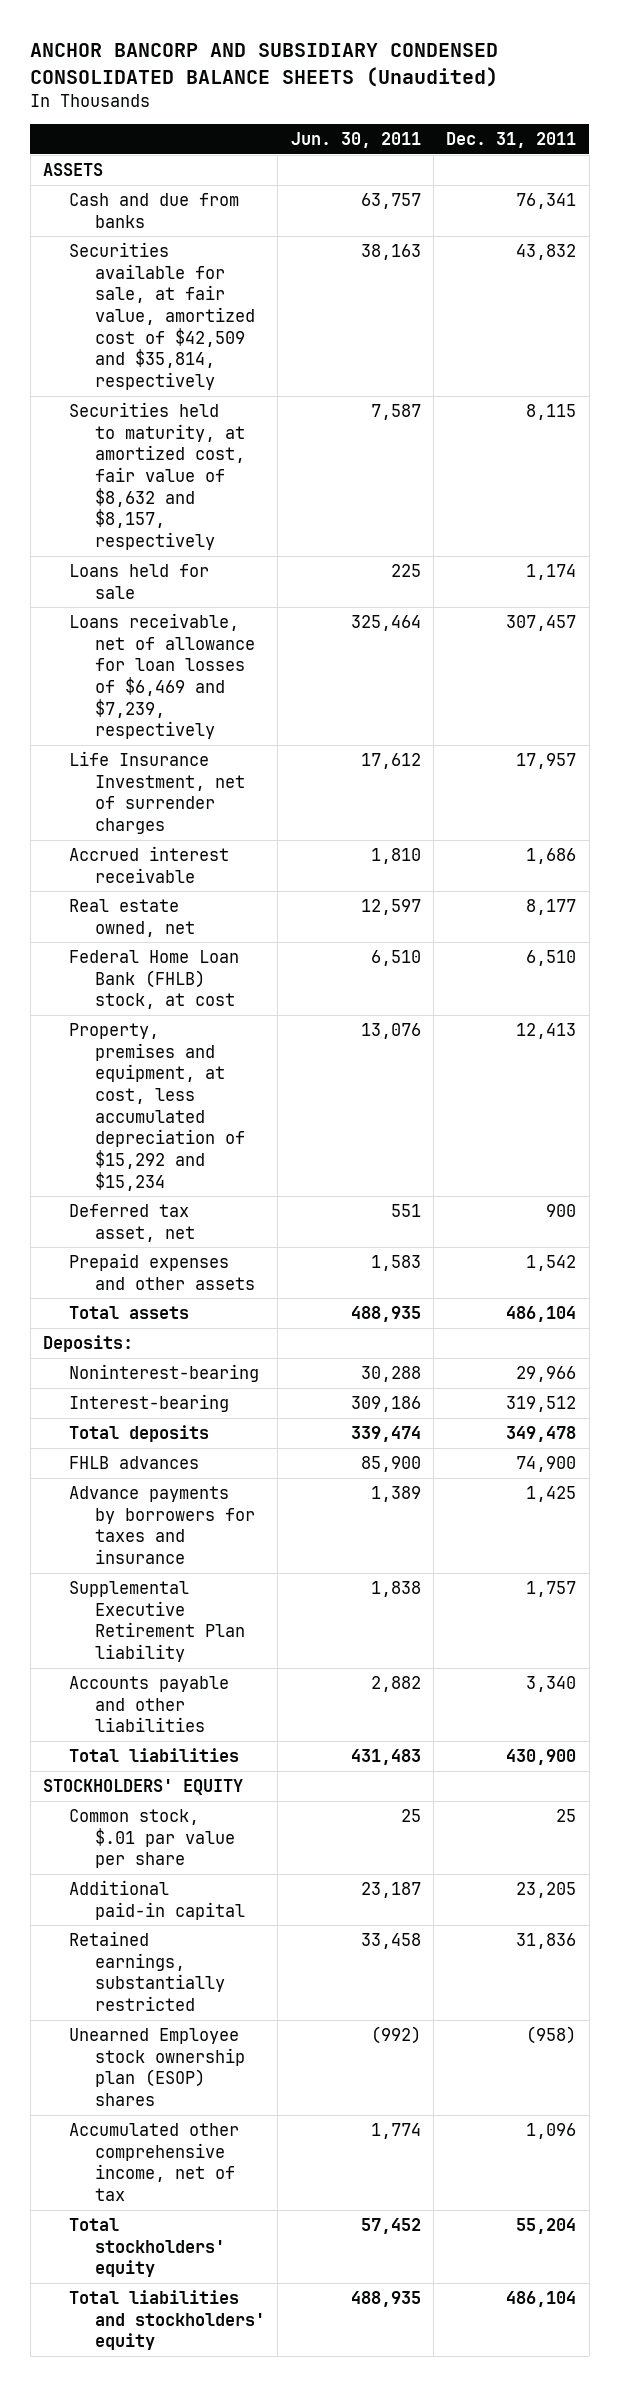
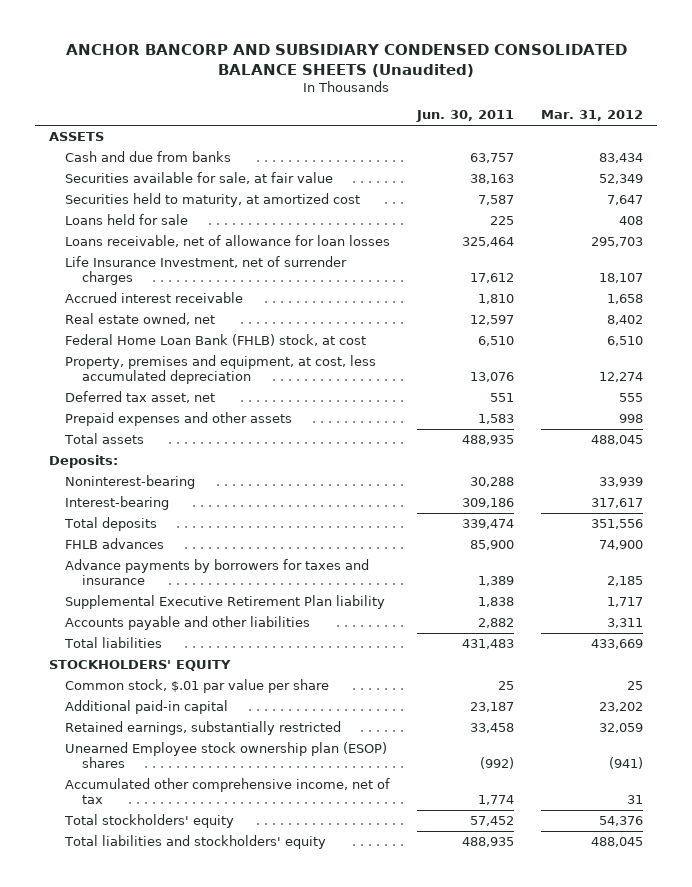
[446,132,577,149] Dec. 31, 2011 -> none
none -> [541,110,644,122] Mar. 31, 2012
[69,242,256,391] Securities available for sale, at fair value, amortized cost of $42,509 and $35,814, respectively -> [65,172,334,185] Securities available for sale, at fair value
[69,402,246,551] Securities held to maturity, at amortized cost, fair value of $8,632 and $8,157, respectively -> [65,193,361,208] Securities held to maturity, at amortized cost
[69,613,256,740] Loans receivable, net of allowance for loan losses of $6,469 and $7,239, respectively -> [65,235,391,248] Loans receivable, net of allowance for loan losses
[69,1023,246,1191] Property, premises and equipment, at cost, less accumulated depreciation of $15,292 and $15,234 -> [65,355,377,384] Property, premises and equipment, at cost, less accumulated depreciation

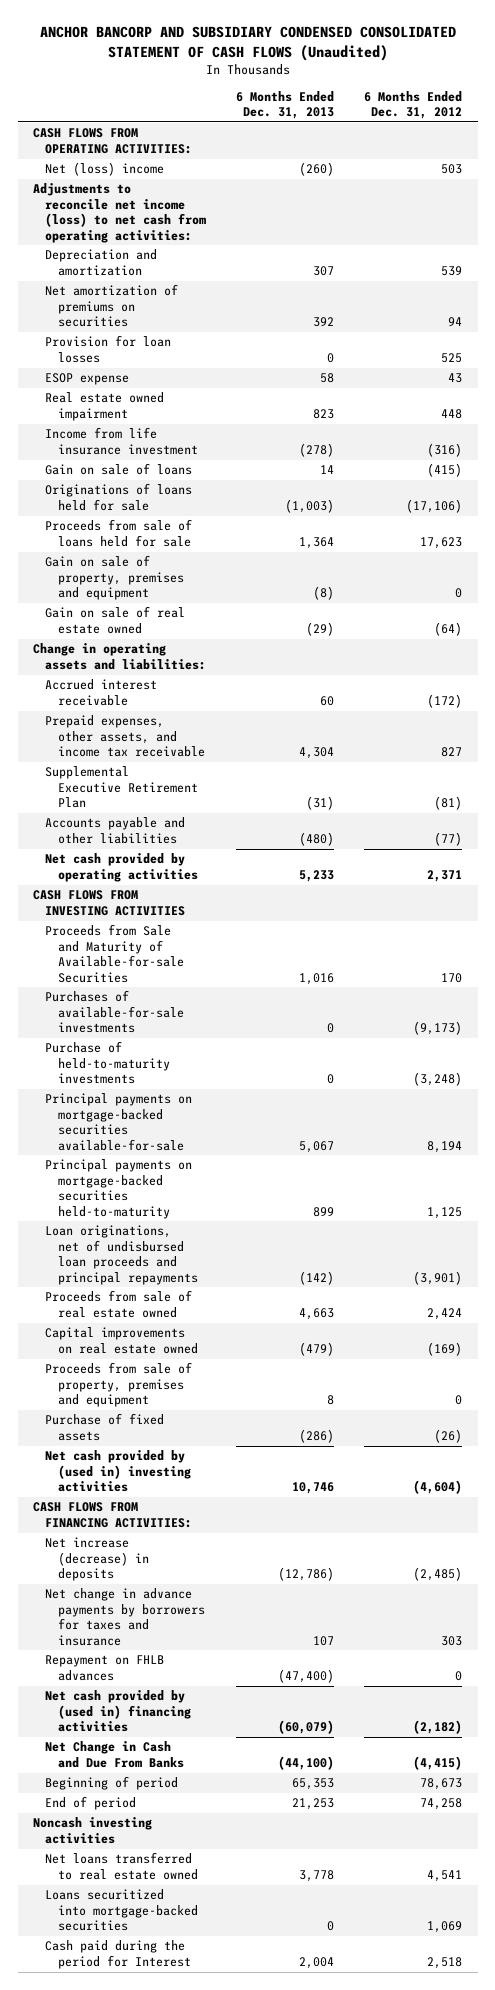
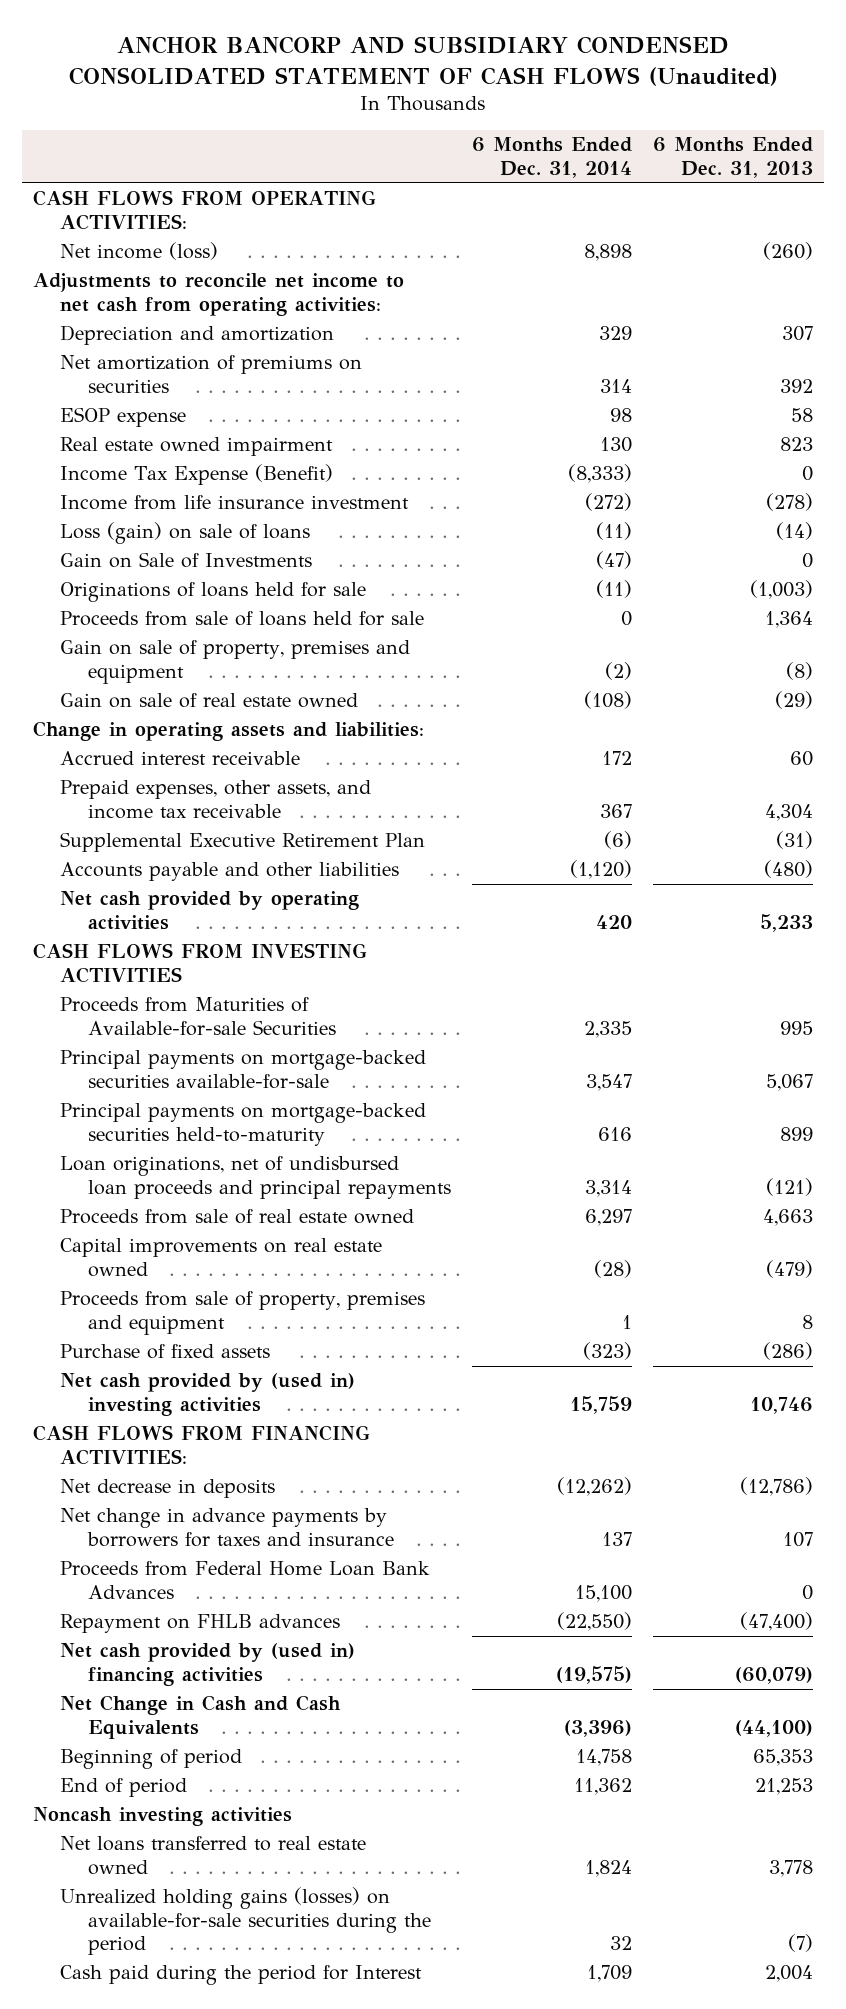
[364,90,463,120] 6 Months Ended Dec. 31, 2012 -> none
none -> [471,137,632,179] 6 Months Ended Dec. 31, 2014
[45,162,165,177] Net (loss) income -> [60,242,219,261] Net income (loss)
[32,183,207,243] Adjustments to reconcile net income (loss) to net cash from operating activities: -> [32,273,404,316] Adjustments to reconcile net income to net cash from operating activities:
[45,335,172,363] Provision for loan losses -> none
none -> [60,464,334,486] Income Tax Expense (Benefit)
[45,463,193,476] Gain on sale of loans -> [60,522,311,545] Loss (gain) on sale of loans
[320,465,335,475] 14 -> [775,522,813,541] (14)
none -> [60,552,313,569] Gain on Sale of Investments
[45,990,184,1034] Purchases of available-for-sale investments -> none
[45,1041,170,1085] Purchase of held-to-maturity investments -> none
[45,924,184,983] Proceeds from Sale and Maturity of Available-for-sale Securities -> [60,997,336,1036] Proceeds from Maturities of Available-for-sale Securities
[299,972,335,985] 1,016 -> [779,1020,813,1035] 995
[299,1270,335,1285] (142) -> [765,1177,813,1196] (121)
[45,1537,149,1582] Net increase (decrease) in deposits -> [60,1479,276,1499] Net decrease in deposits
none -> [60,1561,431,1599] Proceeds from Federal Home Loan Bank Advances
[45,1741,184,1768] Net Change in Cash and Due From Banks -> [60,1695,342,1739] Net Change in Cash and Cash Equivalents
[45,1889,198,1932] Loans securitized into mortgage-backed securities -> none
none -> [60,1887,431,1956] Unrealized holding gains (losses) on available-for-sale securities during the period

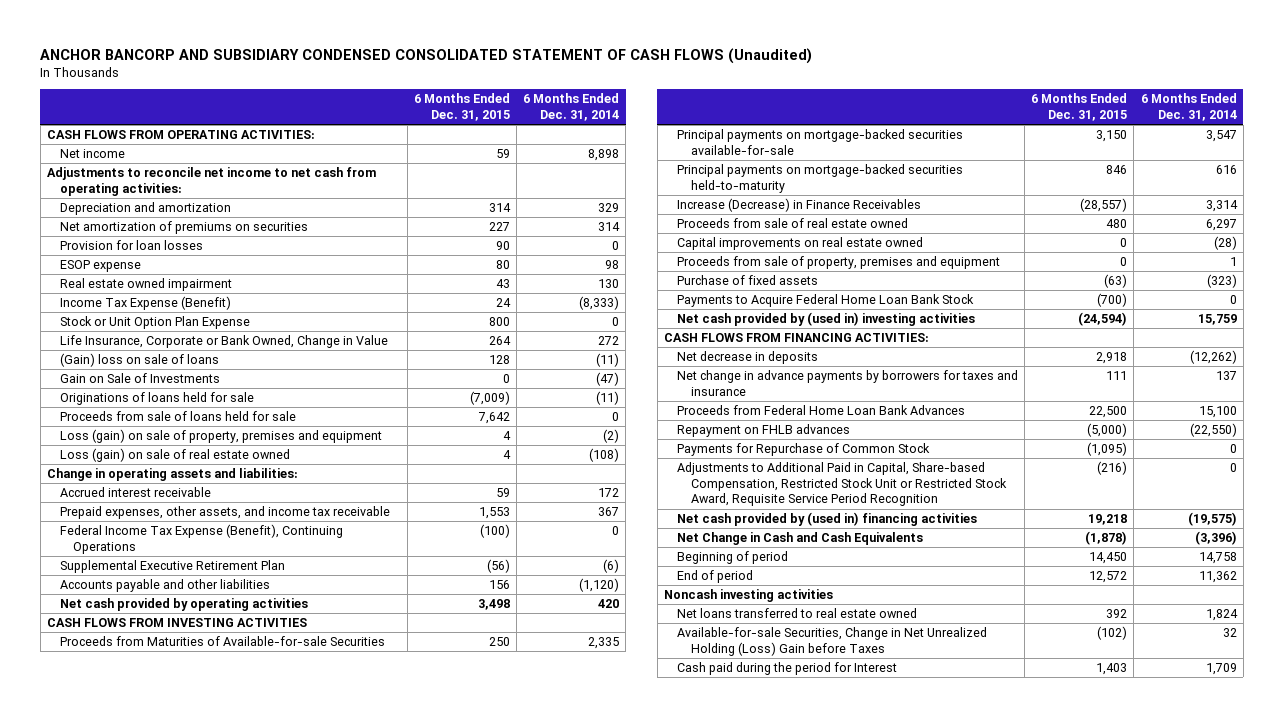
[652,137,813,179] 6 Months Ended Dec. 31, 2013 -> none
none -> [414,93,511,122] 6 Months Ended Dec. 31, 2015
[60,242,219,261] Net income (loss) -> [60,149,126,159] Net income
none -> [60,240,204,251] Provision for loan losses
[60,495,410,511] Income from life insurance investment -> none
none -> [60,316,251,330] Stock or Unit Option Plan Expense
none -> [60,335,389,349] Life Insurance, Corporate or Bank Owned, Change in Value
[60,522,311,545] Loss (gain) on sale of loans -> [60,353,220,368] (Gain) loss on sale of loans
[60,640,411,684] Gain on sale of property, premises and equipment -> [60,429,383,444] Loss (gain) on sale of property, premises and equipment
[60,693,359,709] Gain on sale of real estate owned -> [60,448,291,463] Loss (gain) on sale of real estate owned
none -> [60,524,344,554] Federal Income Tax Expense (Benefit), Continuing Operations
[60,1156,451,1199] Loan originations, net of undisbursed loan proceeds and principal repayments -> [677,198,922,213] Increase (Decrease) in Finance Receivables
none -> [677,294,975,308] Payments to Acquire Federal Home Loan Bank Stock
none -> [677,443,931,457] Payments for Repurchase of Common Stock
none -> [677,462,1007,507] Adjustments to Additional Paid in Capital, Share-based Compensation, Restricted Stock Unit or Restricted Stock Award, Requisite Service Period Recognition
[60,1887,431,1956] Unrealized holding gains (losses) on available-for-sale securities during the period -> none
none -> [677,627,988,656] Available-for-sale Securities, Change in Net Unrealized Holding (Loss) Gain before Taxes

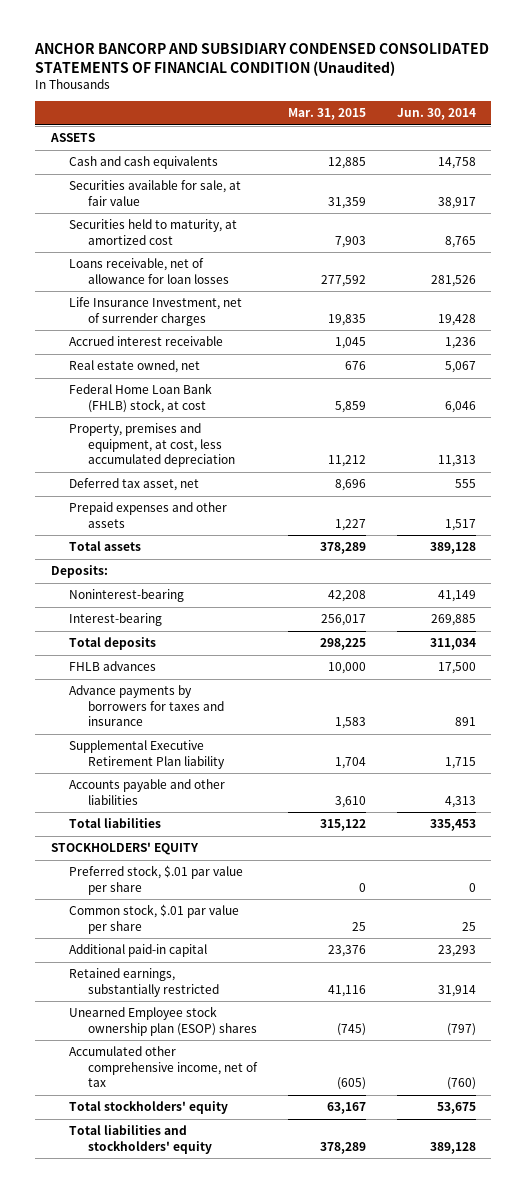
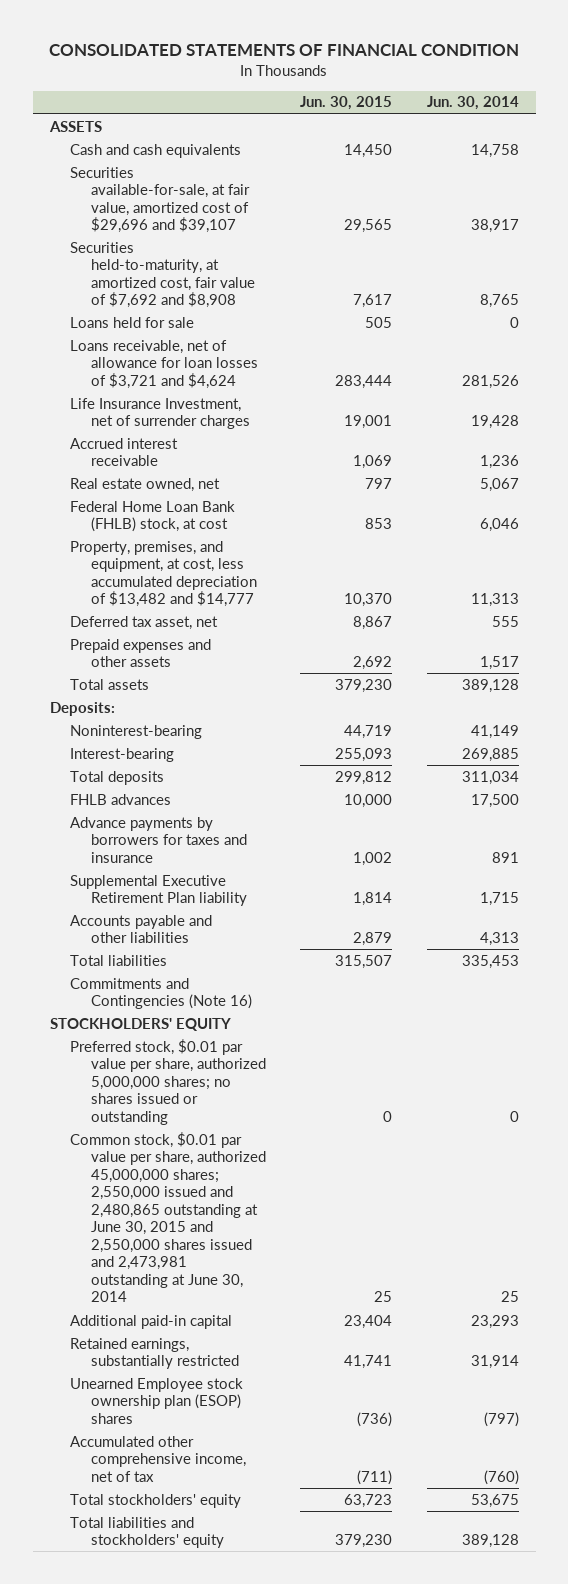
[34,42,490,76] ANCHOR BANCORP AND SUBSIDIARY CONDENSED CONSOLIDATED STATEMENTS OF FINANCIAL CONDITION (Unaudited) -> [49,43,520,56] CONSOLIDATED STATEMENTS OF FINANCIAL CONDITION
[288,108,367,121] Mar. 31, 2015 -> none
none -> [300,96,393,111] Jun. 30, 2015
[69,180,242,206] Securities available for sale, at fair value -> [70,166,250,234] Securities available-for-sale, at fair value, amortized cost of $29,696 and $39,107
[69,219,238,245] Securities held to maturity, at amortized cost -> [70,241,255,309] Securities held-to-maturity, at amortized cost, fair value of $7,692 and $8,908
none -> [70,316,195,328] Loans held for sale
[69,258,230,284] Loans receivable, net of allowance for loan losses -> [70,339,258,389] Loans receivable, net of allowance for loan losses of $3,721 and $4,624
[69,423,236,468] Property, premises and equipment, at cost, less accumulated depreciation -> [70,540,257,608] Property, premises, and equipment, at cost, less accumulated depreciation of $13,482 and $14,777
none -> [70,977,252,1010] Commitments and Contingencies (Note 16)
[69,865,244,895] Preferred stock, $.01 par value per share -> [70,1038,266,1125] Preferred stock, $0.01 par value per share, authorized 5,000,000 shares; no shares issued or outstanding
[69,904,240,934] Common stock, $.01 par value per share -> [70,1131,266,1303] Common stock, $0.01 par value per share, authorized 45,000,000 shares; 2,550,000 issued and 2,480,865 outstanding at June 30, 2015 and 2,550,000 shares issued and 2,473,981 outstanding at June 30, 2014

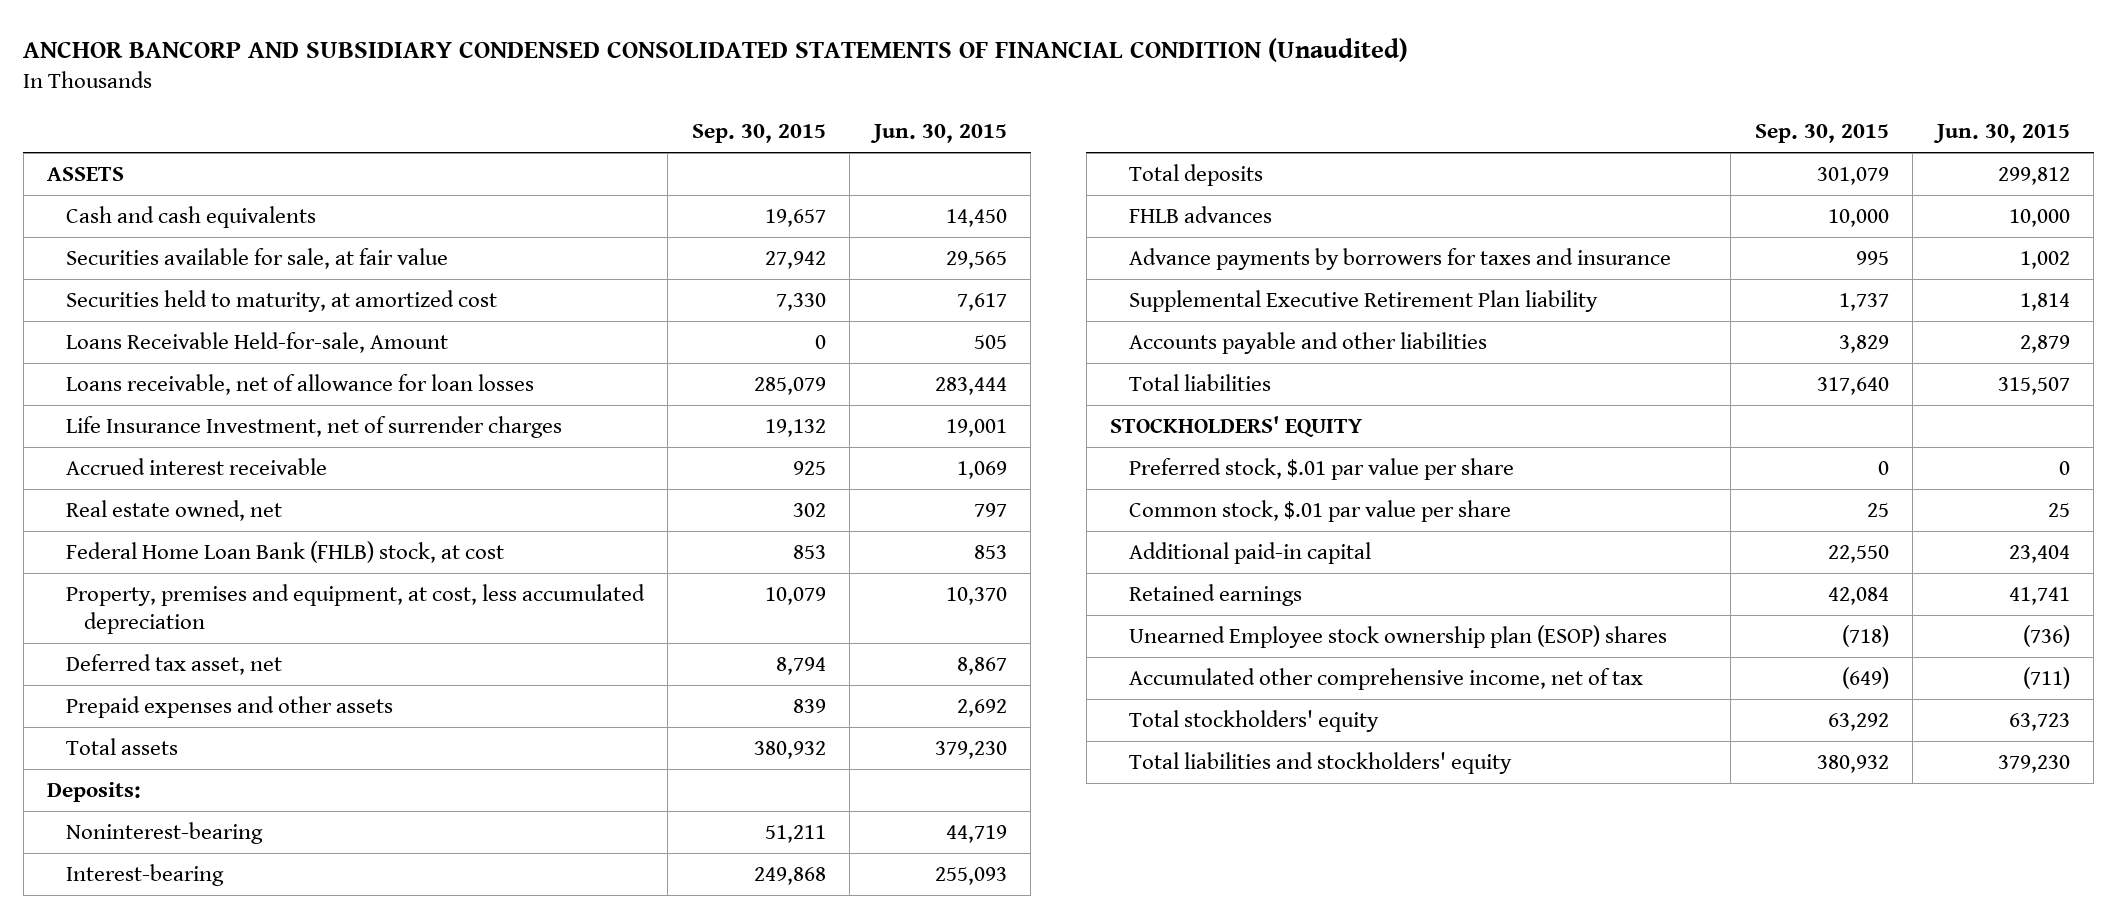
[49,43,520,56] CONSOLIDATED STATEMENTS OF FINANCIAL CONDITION -> [23,38,1409,63] ANCHOR BANCORP AND SUBSIDIARY CONDENSED CONSOLIDATED STATEMENTS OF FINANCIAL CONDITION (Unaudited)
[426,96,519,111] Jun. 30, 2014 -> none
none -> [691,124,826,144] Sep. 30, 2015
[70,166,250,234] Securities available-for-sale, at fair value, amortized cost of $29,696 and $39,107 -> [65,247,448,269] Securities available for sale, at fair value
[70,241,255,309] Securities held-to-maturity, at amortized cost, fair value of $7,692 and $8,908 -> [65,289,497,312] Securities held to maturity, at amortized cost
[70,316,195,328] Loans held for sale -> [65,331,448,353] Loans Receivable Held-for-sale, Amount
[70,339,258,389] Loans receivable, net of allowance for loan losses of $3,721 and $4,624 -> [65,373,534,395] Loans receivable, net of allowance for loan losses
[70,540,257,608] Property, premises, and equipment, at cost, less accumulated depreciation of $13,482 and $14,777 -> [65,583,645,634] Property, premises and equipment, at cost, less accumulated depreciation
[70,977,252,1010] Commitments and Contingencies (Note 16) -> none
[70,1038,266,1125] Preferred stock, $0.01 par value per share, authorized 5,000,000 shares; no shares issued or outstanding -> [1128,457,1514,480] Preferred stock, $.01 par value per share
[70,1131,266,1303] Common stock, $0.01 par value per share, authorized 45,000,000 shares; 2,550,000 issued and 2,480,865 outstanding at June 30, 2015 and 2,550,000 shares issued and 2,473,981 outstanding at June 30, 2014 -> [1128,499,1511,522] Common stock, $.01 par value per share
[70,1337,239,1370] Retained earnings, substantially restricted -> [1128,583,1302,606] Retained earnings

